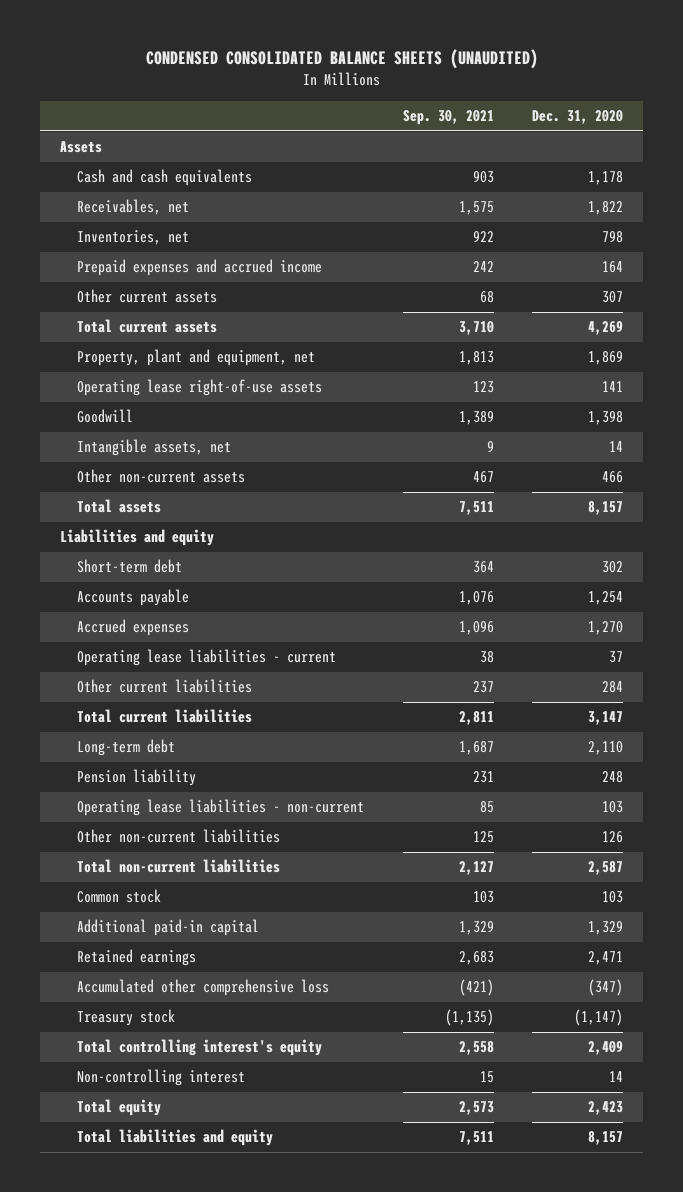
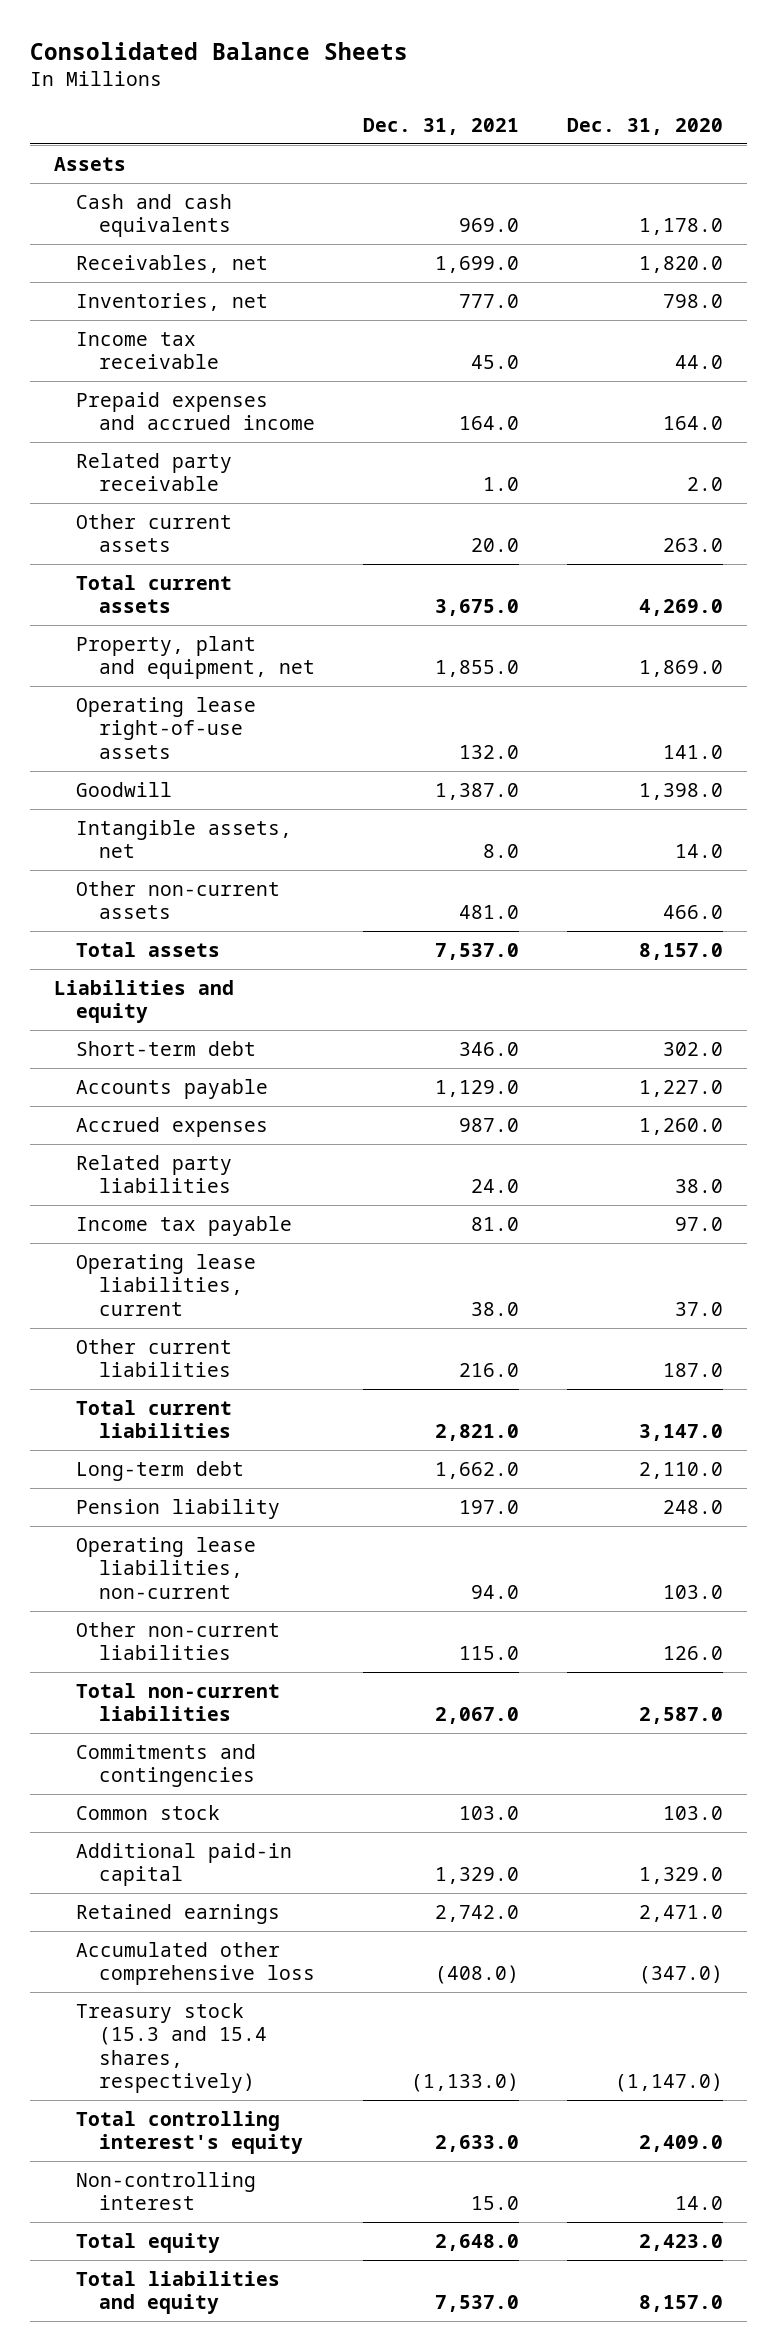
[145,49,538,70] CONDENSED CONSOLIDATED BALANCE SHEETS (UNAUDITED) -> [29,42,408,61] Consolidated Balance Sheets
[402,110,494,126] Sep. 30, 2021 -> none
none -> [362,117,519,135] Dec. 31, 2021
[588,171,624,186] 1,178 -> [638,218,723,236] 1,178.0
[588,201,624,216] 1,822 -> [638,256,723,274] 1,820.0
[602,231,624,244] 798 -> [662,294,723,309] 798.0
none -> [76,332,219,370] Income tax receivable
[602,261,624,274] 164 -> [662,416,723,431] 164.0
none -> [76,453,233,492] Related party receivable
[602,291,624,304] 307 -> [662,538,723,553] 263.0
[588,321,624,336] 4,269 -> [638,599,723,617] 4,269.0
[588,351,624,366] 1,869 -> [638,660,723,678] 1,869.0
[602,381,624,393] 141 -> [662,744,723,759] 141.0
[588,411,624,426] 1,398 -> [638,783,723,801] 1,398.0
[609,441,624,453] 14 -> [674,844,723,859] 14.0
[602,471,624,484] 466 -> [662,905,723,920] 466.0
[588,501,624,516] 8,157 -> [638,943,723,961] 8,157.0
[602,561,624,574] 302 -> [662,1042,723,1057] 302.0
[588,591,624,606] 1,254 -> [638,1080,723,1098] 1,227.0
[588,621,624,636] 1,270 -> [638,1118,723,1136] 1,260.0
none -> [76,1155,233,1194] Related party liabilities
none -> [76,1216,293,1237] Income tax payable
[76,649,336,667] Operating lease liabilities - current -> [76,1254,257,1316] Operating lease liabilities, current
[609,651,624,664] 37 -> [674,1301,723,1316] 37.0
[602,681,624,694] 284 -> [662,1363,723,1378] 187.0
[588,711,624,726] 3,147 -> [638,1424,723,1442] 3,147.0
[588,741,624,756] 2,110 -> [638,1462,723,1480] 2,110.0
[602,771,624,784] 248 -> [662,1500,723,1515] 248.0
[76,799,364,817] Operating lease liabilities - non-current -> [76,1537,257,1599] Operating lease liabilities, non-current
[602,801,624,814] 103 -> [662,1584,723,1599] 103.0
[602,831,624,844] 126 -> [662,1646,723,1661] 126.0
[588,861,624,876] 2,587 -> [638,1707,723,1725] 2,587.0
none -> [76,1744,257,1788] Commitments and contingencies
[602,891,624,904] 103 -> [662,1806,723,1821] 103.0
[588,921,624,936] 1,329 -> [638,1867,723,1885] 1,329.0
[588,951,624,966] 2,471 -> [638,1905,723,1923] 2,471.0
[588,979,624,997] (347) -> [638,1965,723,1985] (347.0)
[76,1009,175,1027] Treasury stock -> [76,2003,267,2094] Treasury stock (15.3 and 15.4 shares, respectively)
[574,1009,624,1027] (1,147) -> [614,2073,723,2093] (1,147.0)
[588,1041,624,1056] 2,409 -> [638,2135,723,2153] 2,409.0
[609,1071,624,1083] 14 -> [674,2196,723,2211] 14.0
[588,1101,624,1116] 2,423 -> [638,2234,723,2252] 2,423.0
[588,1131,624,1146] 8,157 -> [638,2295,723,2313] 8,157.0

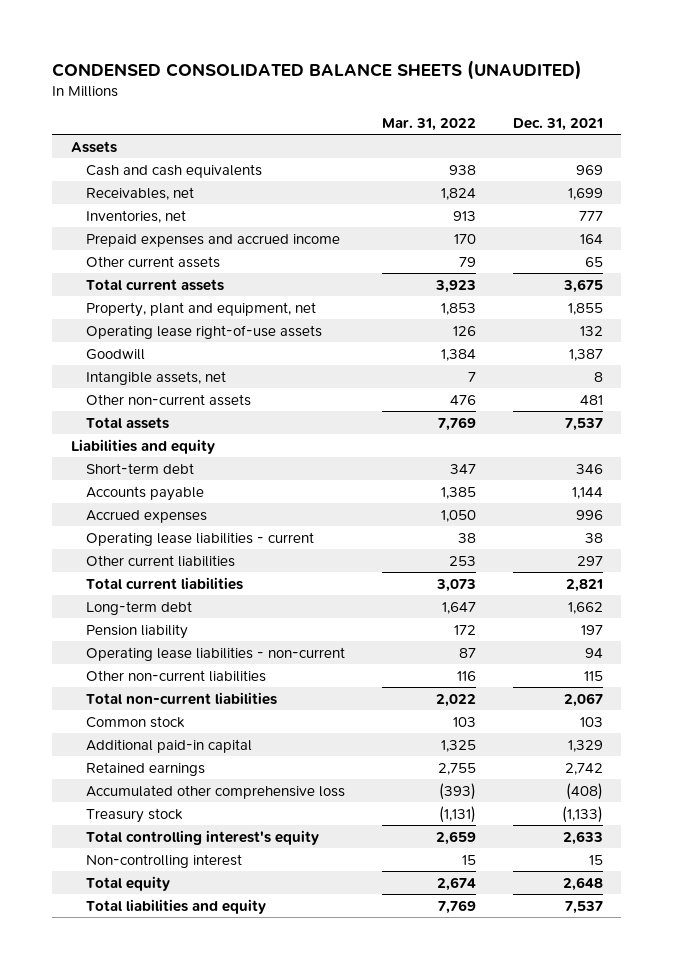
[29,42,408,61] Consolidated Balance Sheets -> [52,59,583,80] CONDENSED CONSOLIDATED BALANCE SHEETS (UNAUDITED)
[566,117,723,135] Dec. 31, 2020 -> none
none -> [381,117,476,131] Mar. 31, 2022
[76,332,219,370] Income tax receivable -> none
[76,453,233,492] Related party receivable -> none
[458,218,519,233] 969.0 -> [575,164,603,175] 969
[434,256,519,274] 1,699.0 -> [567,187,603,200] 1,699
[458,294,519,309] 777.0 -> [578,210,603,221] 777
[458,416,519,431] 164.0 -> [579,233,603,244] 164
[470,538,519,553] 20.0 -> [584,256,603,267] 65
[434,599,519,617] 3,675.0 -> [562,278,603,293] 3,675
[434,660,519,678] 1,855.0 -> [567,302,603,315] 1,855
[458,744,519,759] 132.0 -> [579,325,603,336] 132
[434,783,519,801] 1,387.0 -> [568,348,603,361] 1,387
[482,844,519,859] 8.0 -> [593,371,603,382] 8
[458,905,519,920] 481.0 -> [579,394,603,405] 481
[434,943,519,961] 7,537.0 -> [564,417,603,431] 7,537
[76,1155,233,1194] Related party liabilities -> none
[76,1216,293,1237] Income tax payable -> none
[76,1744,257,1788] Commitments and contingencies -> none
[458,1042,519,1057] 346.0 -> [575,463,603,474] 346
[434,1080,519,1098] 1,129.0 -> [571,486,603,499] 1,144
[458,1118,519,1133] 987.0 -> [575,509,603,520] 996
[76,1254,257,1316] Operating lease liabilities, current -> [85,531,314,546] Operating lease liabilities - current
[470,1301,519,1316] 38.0 -> [584,532,603,543] 38
[458,1363,519,1378] 216.0 -> [576,555,603,566] 297
[434,1424,519,1442] 2,821.0 -> [565,578,603,592] 2,821
[434,1462,519,1480] 1,662.0 -> [567,601,603,614] 1,662
[458,1500,519,1515] 197.0 -> [580,624,603,635] 197
[76,1537,257,1599] Operating lease liabilities, non-current -> [85,646,345,661] Operating lease liabilities - non-current
[470,1584,519,1599] 94.0 -> [584,647,603,658] 94
[458,1646,519,1661] 115.0 -> [583,670,603,681] 115
[434,1707,519,1725] 2,067.0 -> [563,692,603,707] 2,067
[458,1806,519,1821] 103.0 -> [579,716,603,727] 103
[434,1867,519,1885] 1,329.0 -> [567,739,603,752] 1,329
[434,1905,519,1923] 2,742.0 -> [564,762,603,775] 2,742
[434,1965,519,1985] (408.0) -> [565,782,603,800] (408)
[76,2003,267,2094] Treasury stock (15.3 and 15.4 shares, respectively) -> [85,807,183,823] Treasury stock
[410,2073,519,2093] (1,133.0) -> [561,805,603,823] (1,133)
[434,2135,519,2153] 2,633.0 -> [562,830,603,845] 2,633
[470,2196,519,2211] 15.0 -> [588,854,603,865] 15
[434,2234,519,2252] 2,648.0 -> [562,876,603,891] 2,648
[434,2295,519,2313] 7,537.0 -> [564,900,603,914] 7,537

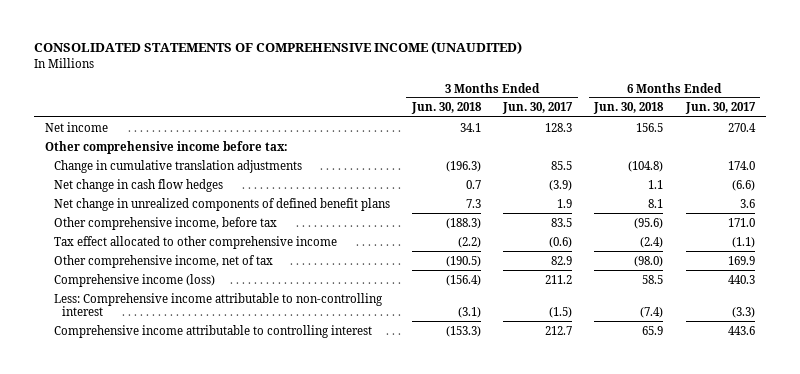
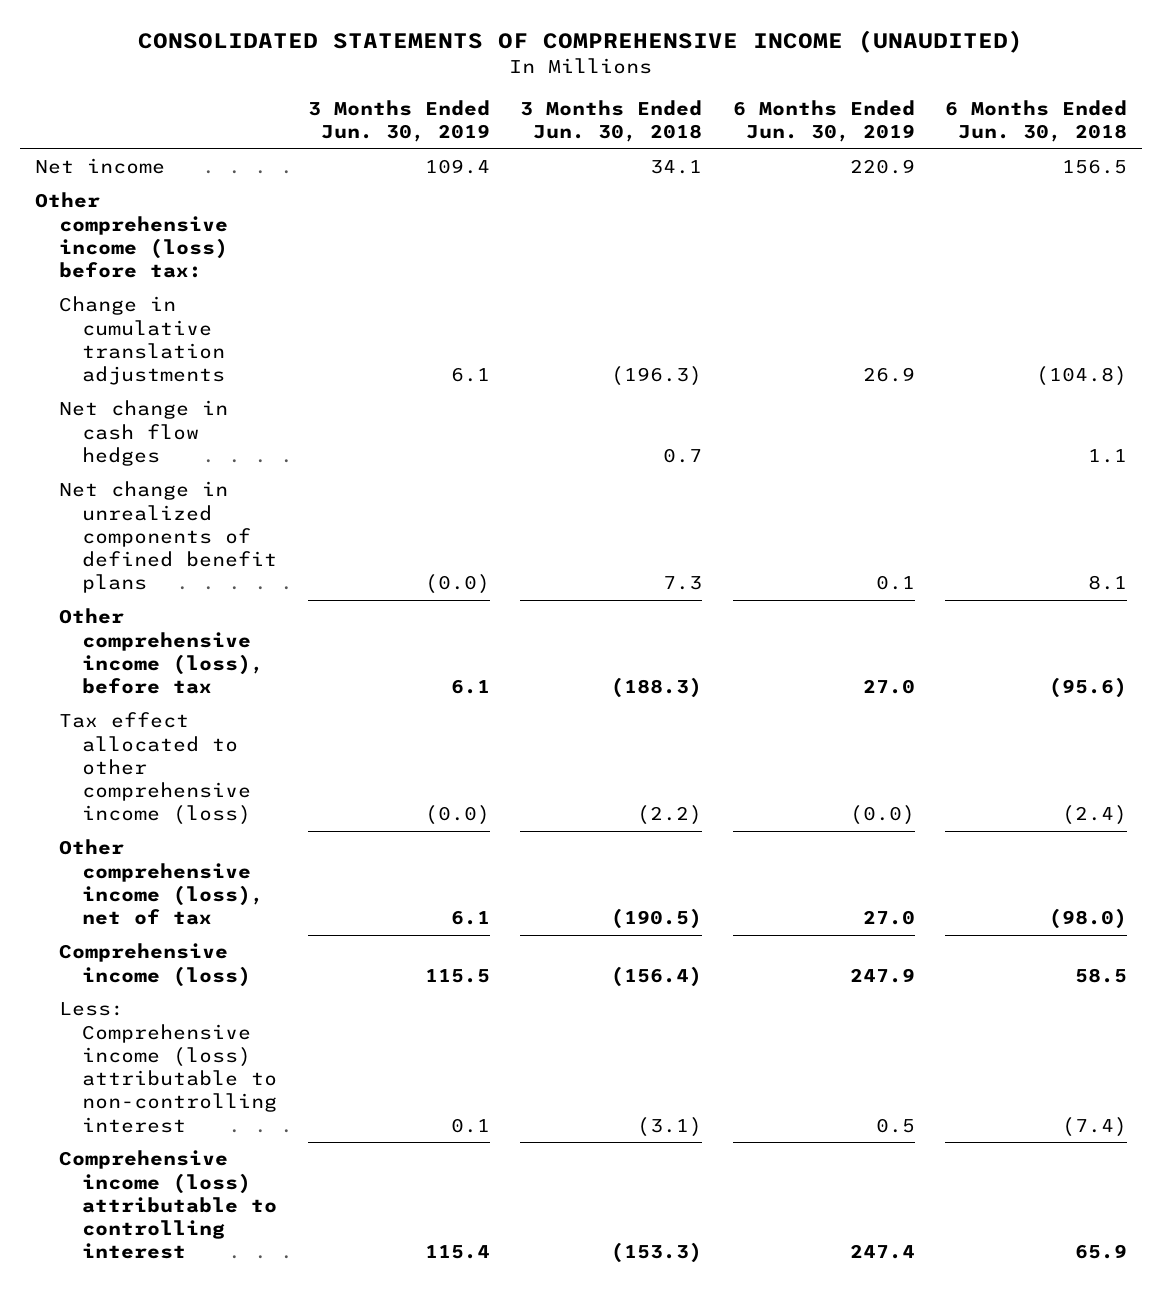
[502,102,574,115] Jun. 30, 2017 -> none
[684,102,756,115] Jun. 30, 2017 -> none
none -> [307,99,490,143] 3 Months Ended Jun. 30, 2019
none -> [732,99,915,143] 6 Months Ended Jun. 30, 2019
[45,140,289,154] Other comprehensive income before tax: -> [35,192,228,279] Other comprehensive income (loss) before tax:
[53,216,277,230] Other comprehensive income, before tax -> [58,608,265,695] Other comprehensive income (loss), before tax
[53,235,337,249] Tax effect allocated to other comprehensive income -> [58,712,252,826] Tax effect allocated to other comprehensive income (loss)
[53,254,273,268] Other comprehensive income, net of tax -> [58,839,265,926] Other comprehensive income (loss), net of tax
[53,292,383,316] Less: Comprehensive income attributable to non-controlling interest -> [58,1002,278,1133] Less: Comprehensive income (loss) attributable to non-controlling interest
[53,324,372,338] Comprehensive income attributable to controlling interest -> [58,1150,278,1260] Comprehensive income (loss) attributable to controlling interest

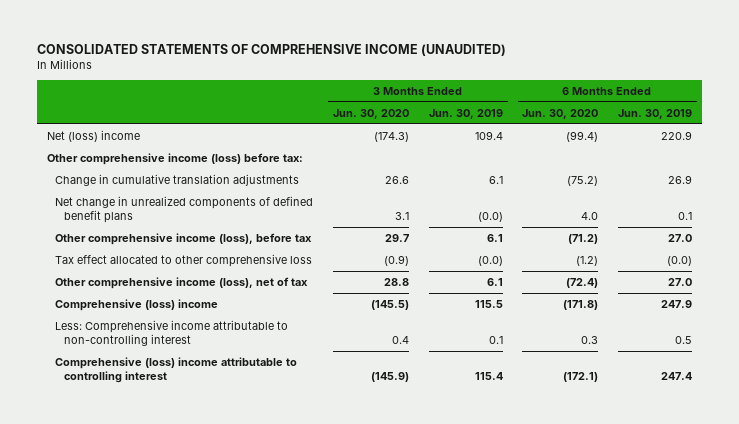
[520,99,703,143] 3 Months Ended Jun. 30, 2018 -> none
[945,99,1128,143] 6 Months Ended Jun. 30, 2018 -> none
none -> [332,108,409,119] Jun. 30, 2020
none -> [522,108,599,119] Jun. 30, 2020
[35,158,166,175] Net income -> [46,130,140,143] Net (loss) income
[58,400,228,466] Net change in cash flow hedges -> none
[58,712,252,826] Tax effect allocated to other comprehensive income (loss) -> [55,254,313,268] Tax effect allocated to other comprehensive loss
[58,943,252,987] Comprehensive income (loss) -> [55,299,219,312] Comprehensive (loss) income
[58,1002,278,1133] Less: Comprehensive income (loss) attributable to non-controlling interest -> [55,320,289,346] Less: Comprehensive income attributable to non-controlling interest
[58,1150,278,1260] Comprehensive income (loss) attributable to controlling interest -> [55,357,298,383] Comprehensive (loss) income attributable to controlling interest

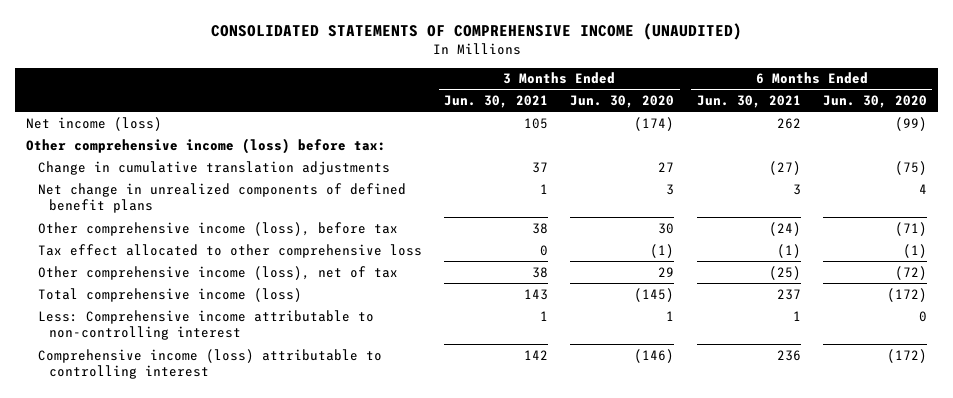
[428,108,503,119] Jun. 30, 2019 -> none
[618,108,693,119] Jun. 30, 2019 -> none
none -> [444,95,549,109] Jun. 30, 2021
none -> [696,95,801,109] Jun. 30, 2021
[46,130,140,143] Net (loss) income -> [26,116,163,131] Net income (loss)
[373,132,409,143] (174.3) -> [634,116,675,131] (174)
[566,131,599,143] (99.4) -> [894,116,927,131] (99)
[384,176,409,185] 26.6 -> [658,161,675,172] 27
[567,176,599,187] (75.2) -> [894,160,927,175] (75)
[394,211,409,220] 3.1 -> [666,183,675,195] 3
[581,211,599,220] 4.0 -> [918,183,927,194] 4
[384,234,409,243] 29.7 -> [658,222,675,234] 30
[568,234,599,245] (71.2) -> [894,221,927,236] (71)
[383,255,409,267] (0.9) -> [650,243,675,258] (1)
[576,256,599,267] (1.2) -> [902,243,927,258] (1)
[383,278,409,287] 28.8 -> [658,266,675,277] 29
[566,278,599,289] (72.4) -> [894,265,927,280] (72)
[55,299,219,312] Comprehensive (loss) income -> [37,287,302,302] Total comprehensive income (loss)
[370,300,409,311] (145.5) -> [634,287,675,302] (145)
[563,300,599,311] (171.8) -> [886,287,927,302] (172)
[391,335,409,344] 0.4 -> [666,310,675,321] 1
[581,335,599,344] 0.3 -> [918,310,927,322] 0
[55,357,298,383] Comprehensive (loss) income attributable to controlling interest -> [37,348,382,380] Comprehensive income (loss) attributable to controlling interest
[370,371,409,382] (145.9) -> [634,348,675,363] (146)
[563,371,599,382] (172.1) -> [886,348,927,363] (172)

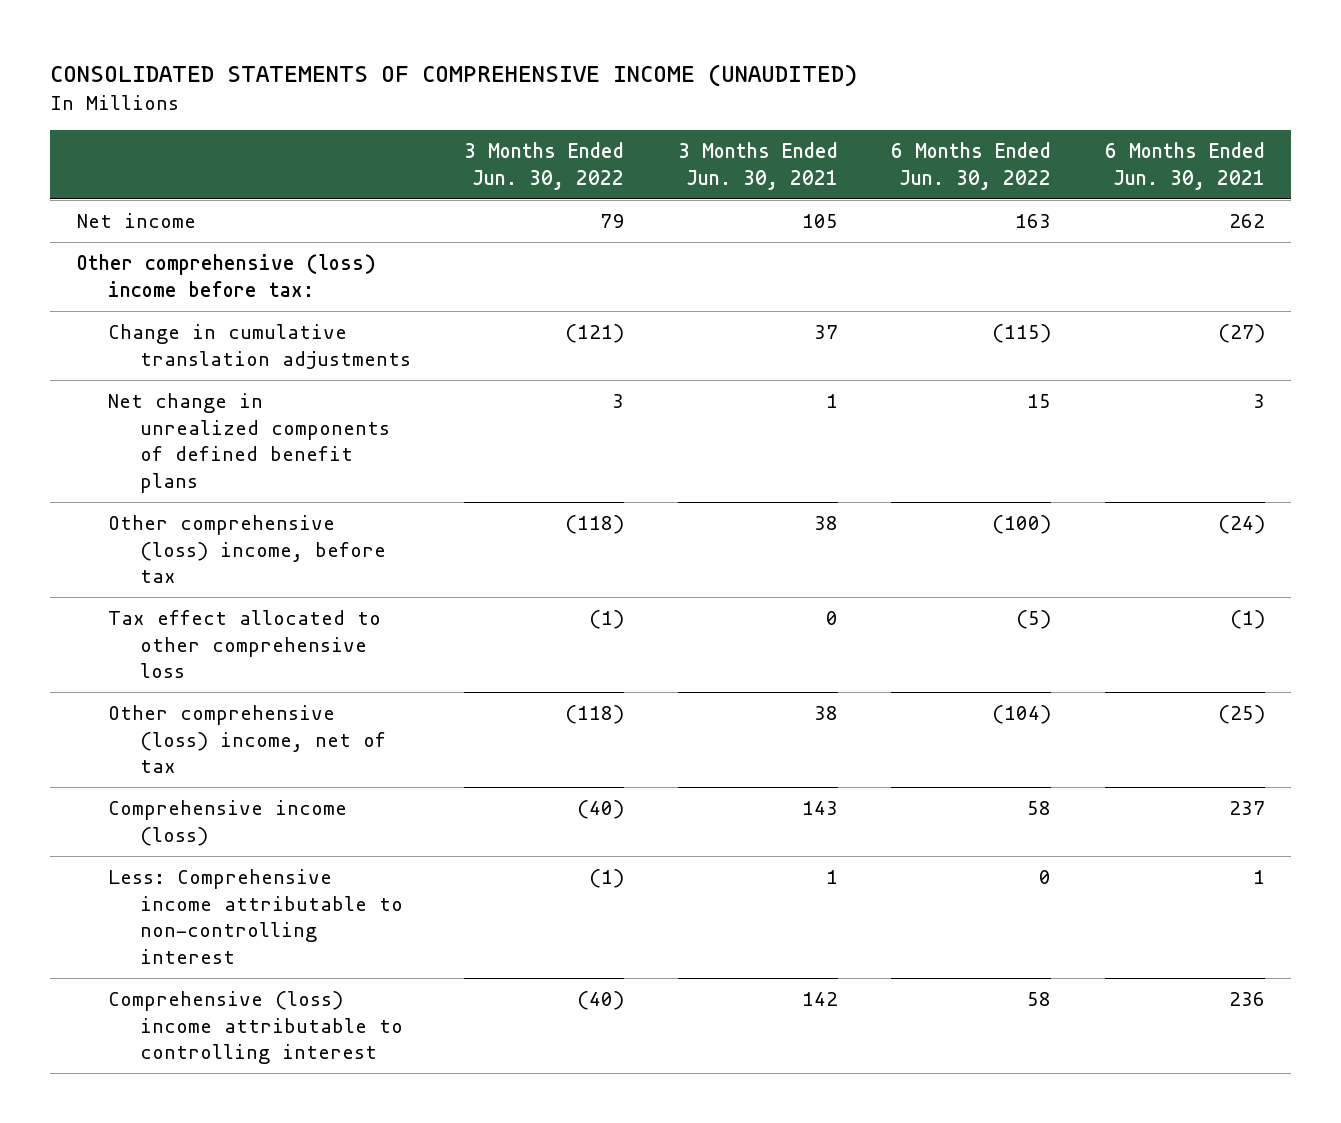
[570,95,675,109] Jun. 30, 2020 -> none
[822,95,927,109] Jun. 30, 2020 -> none
none -> [464,142,625,190] 3 Months Ended Jun. 30, 2022
none -> [891,142,1052,190] 6 Months Ended Jun. 30, 2022
[26,116,163,131] Net income (loss) -> [76,213,196,229] Net income
[26,137,387,154] Other comprehensive income (loss) before tax: -> [76,254,376,297] Other comprehensive (loss) income before tax:
[37,221,398,236] Other comprehensive income (loss), before tax -> [108,515,386,584] Other comprehensive (loss) income, before tax
[37,265,398,280] Other comprehensive income (loss), net of tax -> [108,705,386,774] Other comprehensive (loss) income, net of tax
[37,287,302,302] Total comprehensive income (loss) -> [108,800,348,846] Comprehensive income (loss)
[37,348,382,380] Comprehensive income (loss) attributable to controlling interest -> [108,991,403,1065] Comprehensive (loss) income attributable to controlling interest

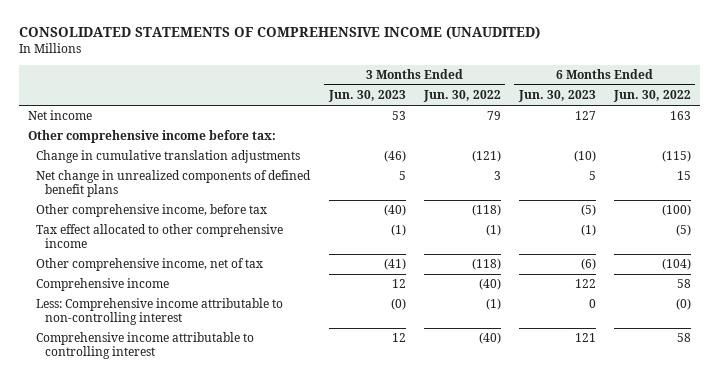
[677,142,838,190] 3 Months Ended Jun. 30, 2021 -> none
[1104,142,1265,190] 6 Months Ended Jun. 30, 2021 -> none
none -> [327,90,406,103] Jun. 30, 2023
none -> [517,90,596,103] Jun. 30, 2023
[76,254,376,297] Other comprehensive (loss) income before tax: -> [27,130,276,144] Other comprehensive income before tax:
[108,515,386,584] Other comprehensive (loss) income, before tax -> [36,204,268,218] Other comprehensive income, before tax
[108,610,382,679] Tax effect allocated to other comprehensive loss -> [36,224,284,249] Tax effect allocated to other comprehensive income
[108,705,386,774] Other comprehensive (loss) income, net of tax -> [36,258,264,272] Other comprehensive income, net of tax
[108,800,348,846] Comprehensive income (loss) -> [36,278,170,292] Comprehensive income
[1039,870,1052,885] 0 -> [675,298,691,311] (0)
[108,991,403,1065] Comprehensive (loss) income attributable to controlling interest -> [36,332,255,360] Comprehensive income attributable to controlling interest

